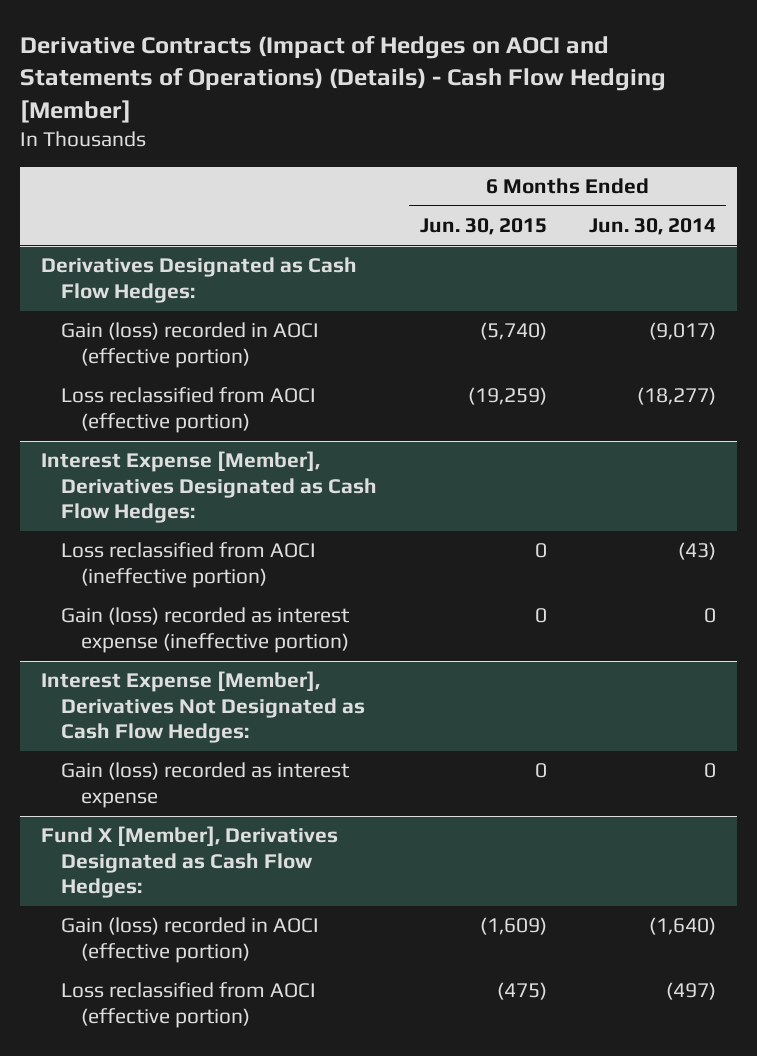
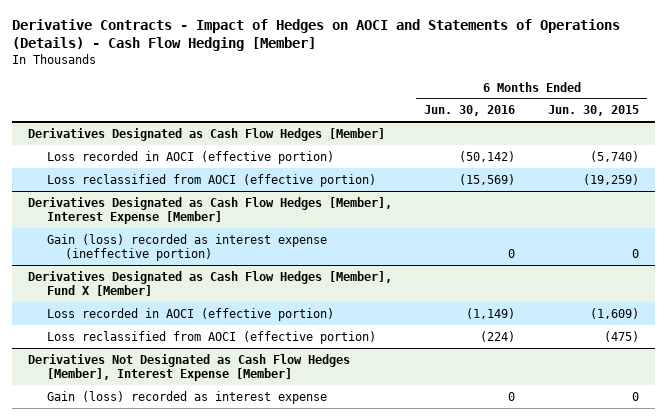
[20,34,667,123] Derivative Contracts (Impact of Hedges on AOCI and Statements of Operations) (Details) - Cash Flow Hedging [Member] -> [11,19,620,52] Derivative Contracts - Impact of Hedges on AOCI and Statements of Operations (Details) - Cash Flow Hedging [Member]
[588,217,716,235] Jun. 30, 2014 -> none
none -> [424,105,516,117] Jun. 30, 2016
[41,257,358,303] Derivatives Designated as Cash Flow Hedges: -> [28,127,386,141] Derivatives Designated as Cash Flow Hedges [Member]
[61,322,320,368] Gain (loss) recorded in AOCI (effective portion) -> [46,150,334,164] Loss recorded in AOCI (effective portion)
[61,542,317,588] Loss reclassified from AOCI (ineffective portion) -> none
[41,451,378,524] Interest Expense [Member], Derivatives Designated as Cash Flow Hedges: -> [28,196,393,225] Derivatives Designated as Cash Flow Hedges [Member], Interest Expense [Member]
[41,671,366,744] Interest Expense [Member], Derivatives Not Designated as Cash Flow Hedges: -> none
[61,762,351,808] Gain (loss) recorded as interest expense -> none
[41,826,339,899] Fund X [Member], Derivatives Designated as Cash Flow Hedges: -> [28,270,393,297] Derivatives Designated as Cash Flow Hedges [Member], Fund X [Member]
[61,917,320,963] Gain (loss) recorded in AOCI (effective portion) -> [46,307,334,321] Loss recorded in AOCI (effective portion)
none -> [28,353,351,382] Derivatives Not Designated as Cash Flow Hedges [Member], Interest Expense [Member]
none -> [46,390,327,404] Gain (loss) recorded as interest expense

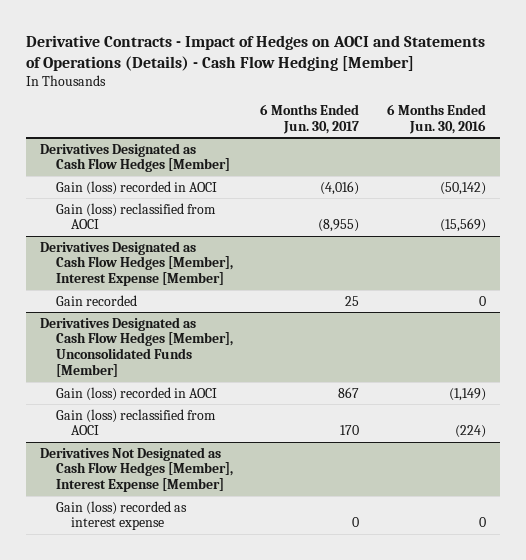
[547,105,639,117] Jun. 30, 2015 -> none
none -> [260,104,360,135] 6 Months Ended Jun. 30, 2017
[46,150,334,164] Loss recorded in AOCI (effective portion) -> [55,180,217,195] Gain (loss) recorded in AOCI
[46,173,376,187] Loss reclassified from AOCI (effective portion) -> [55,202,216,230] Gain (loss) reclassified from AOCI
[46,233,327,262] Gain (loss) recorded as interest expense (ineffective portion) -> [55,294,137,306] Gain recorded
[28,270,393,297] Derivatives Designated as Cash Flow Hedges [Member], Fund X [Member] -> [39,316,233,378] Derivatives Designated as Cash Flow Hedges [Member], Unconsolidated Funds [Member]
[46,307,334,321] Loss recorded in AOCI (effective portion) -> [55,386,217,401] Gain (loss) recorded in AOCI
[46,330,376,344] Loss reclassified from AOCI (effective portion) -> [55,408,216,436] Gain (loss) reclassified from AOCI

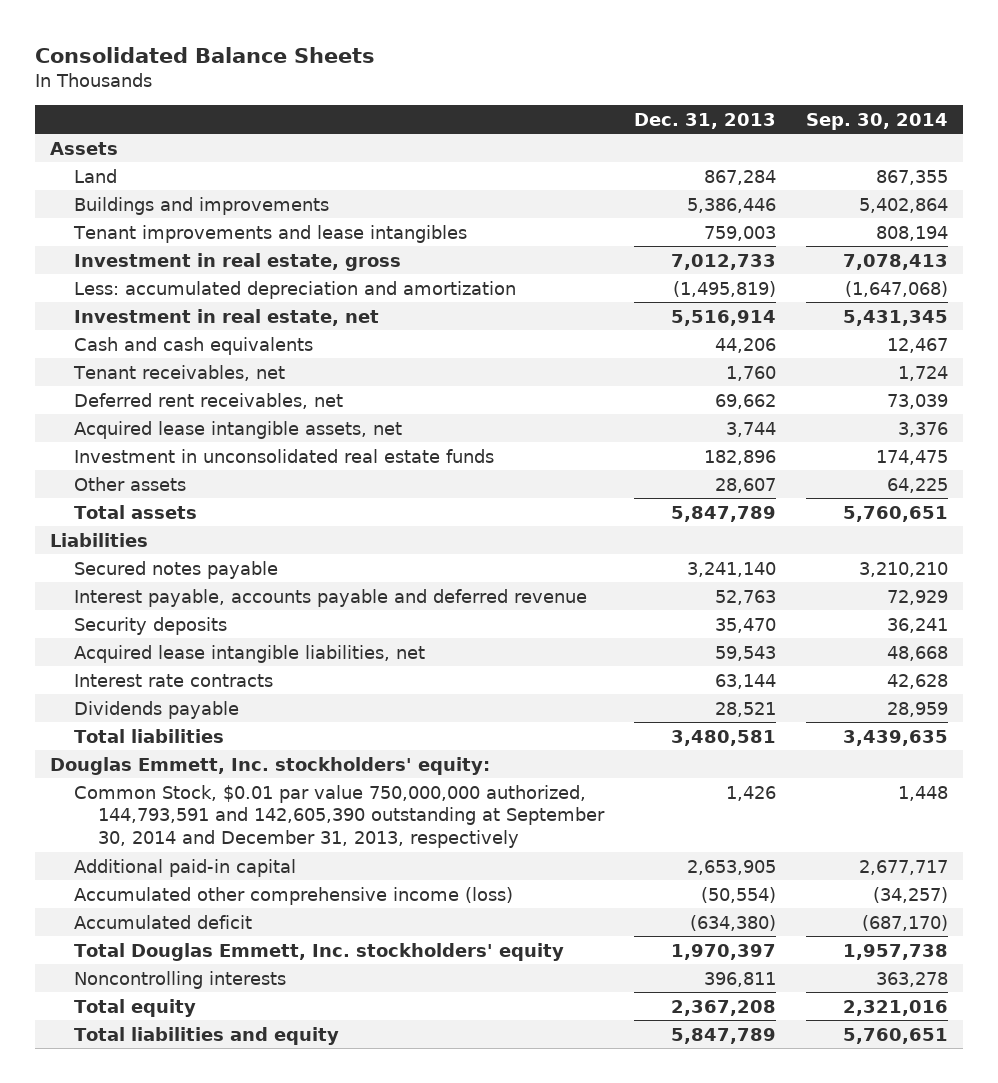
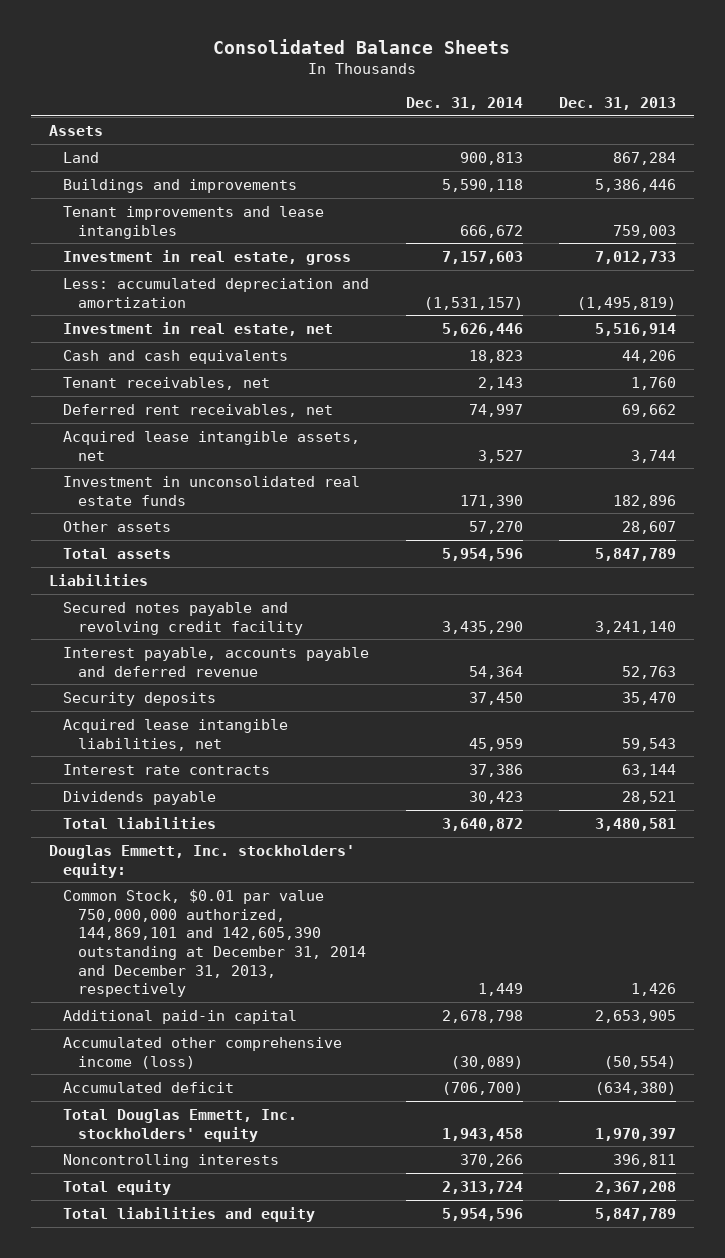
[805,112,948,130] Sep. 30, 2014 -> none
none -> [405,96,523,110] Dec. 31, 2014
[73,560,278,579] Secured notes payable -> [63,601,303,635] Secured notes payable and revolving credit facility
[73,784,605,849] Common Stock, $0.01 par value 750,000,000 authorized, 144,793,591 and 142,605,390 outstanding at September 30, 2014 and December 31, 2013, respectively -> [63,888,366,998] Common Stock, $0.01 par value 750,000,000 authorized, 144,869,101 and 142,605,390 outstanding at December 31, 2014 and December 31, 2013, respectively

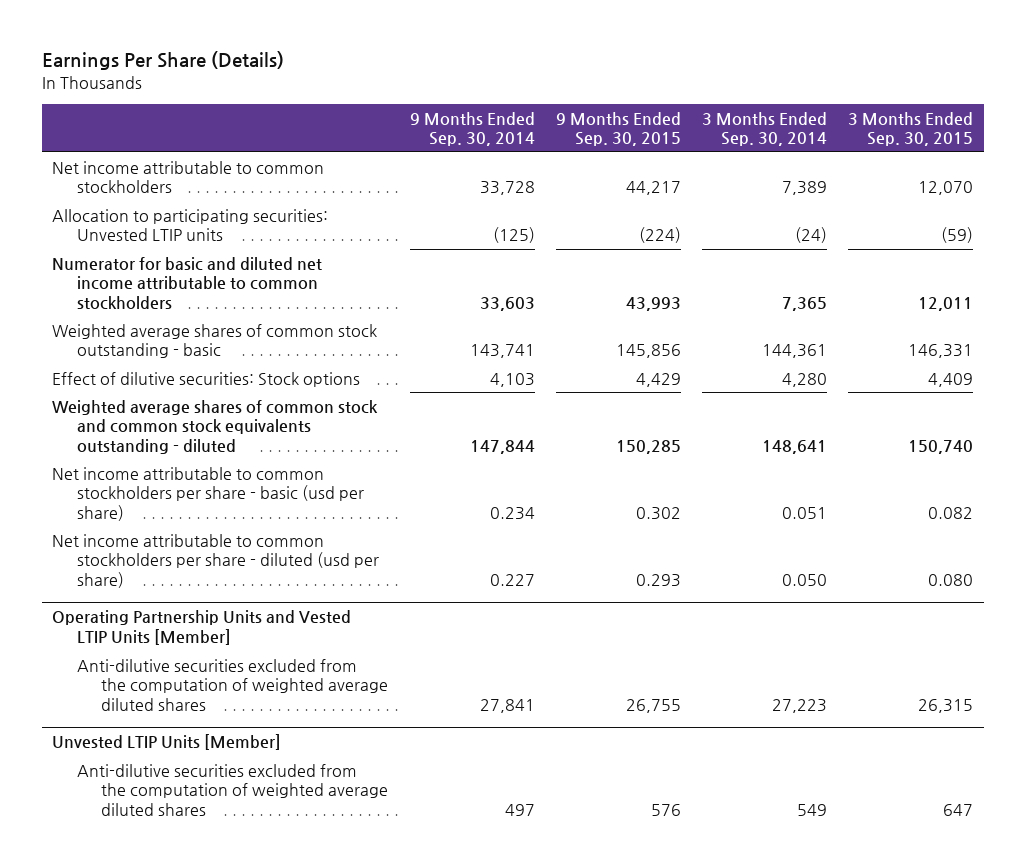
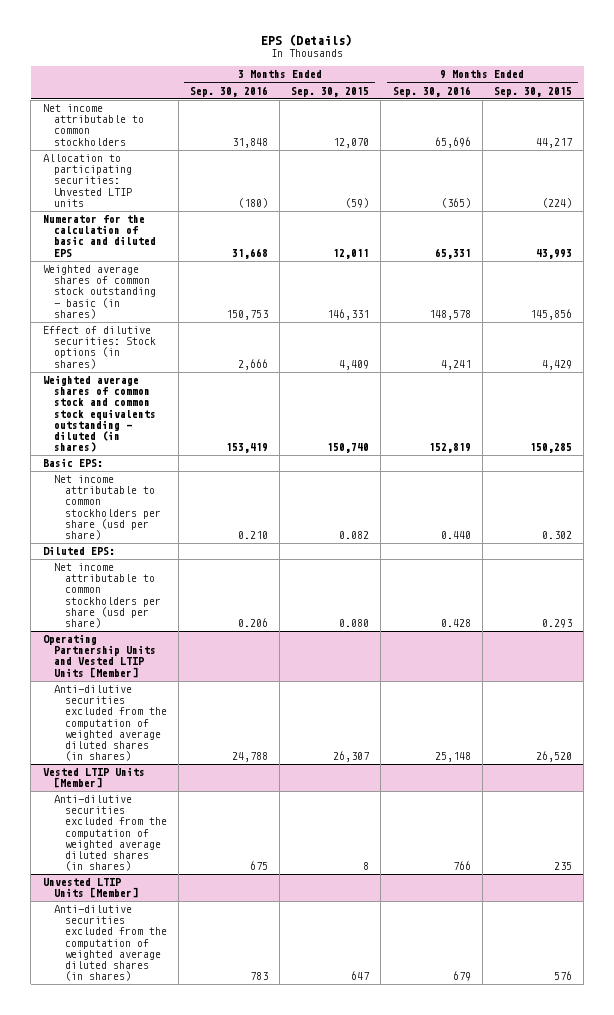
[41,51,284,71] Earnings Per Share (Details) -> [261,33,353,46] EPS (Details)
[409,111,535,147] 9 Months Ended Sep. 30, 2014 -> none
[701,111,827,147] 3 Months Ended Sep. 30, 2014 -> none
none -> [189,85,268,97] Sep. 30, 2016
none -> [392,85,471,97] Sep. 30, 2016
[52,256,323,311] Numerator for basic and diluted net income attributable to common stockholders -> [42,215,156,257] Numerator for the calculation of basic and diluted EPS
[52,323,378,359] Weighted average shares of common stock outstanding - basic -> [42,265,156,319] Weighted average shares of common stock outstanding - basic (in shares)
[52,371,361,387] Effect of dilutive securities: Stock options -> [42,326,156,369] Effect of dilutive securities: Stock options (in shares)
[52,399,379,455] Weighted average shares of common stock and common stock equivalents outstanding - diluted -> [42,375,156,452] Weighted average shares of common stock and common stock equivalents outstanding - diluted (in shares)
none -> [42,458,103,468] Basic EPS:
[52,466,364,522] Net income attributable to common stockholders per share - basic (usd per share) -> [53,475,161,540] Net income attributable to common stockholders per share (usd per share)
none -> [42,546,115,556] Diluted EPS:
[52,533,379,589] Net income attributable to common stockholders per share - diluted (usd per share) -> [53,563,161,628] Net income attributable to common stockholders per share (usd per share)
[76,658,389,712] Anti-dilutive securities excluded from the computation of weighted average diluted shares -> [53,685,167,761] Anti-dilutive securities excluded from the computation of weighted average diluted shares (in shares)
[625,699,681,714] 26,755 -> [535,750,572,762] 26,520
[918,699,974,714] 26,315 -> [333,750,370,762] 26,307
none -> [42,767,145,789] Vested LTIP Units [Member]
none -> [53,795,167,871] Anti-dilutive securities excluded from the computation of weighted average diluted shares (in shares)
[76,763,389,817] Anti-dilutive securities excluded from the computation of weighted average diluted shares -> [53,905,167,981] Anti-dilutive securities excluded from the computation of weighted average diluted shares (in shares)

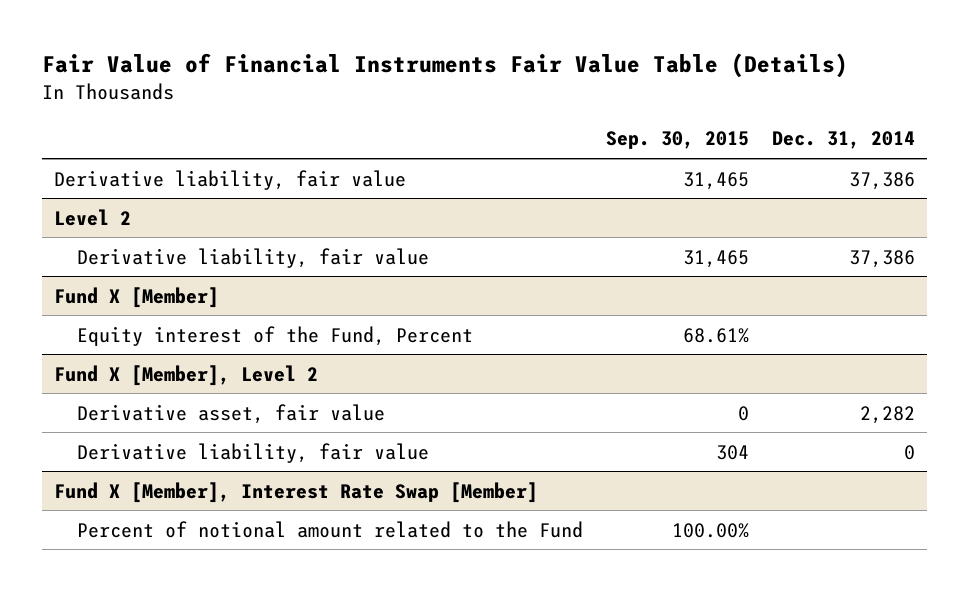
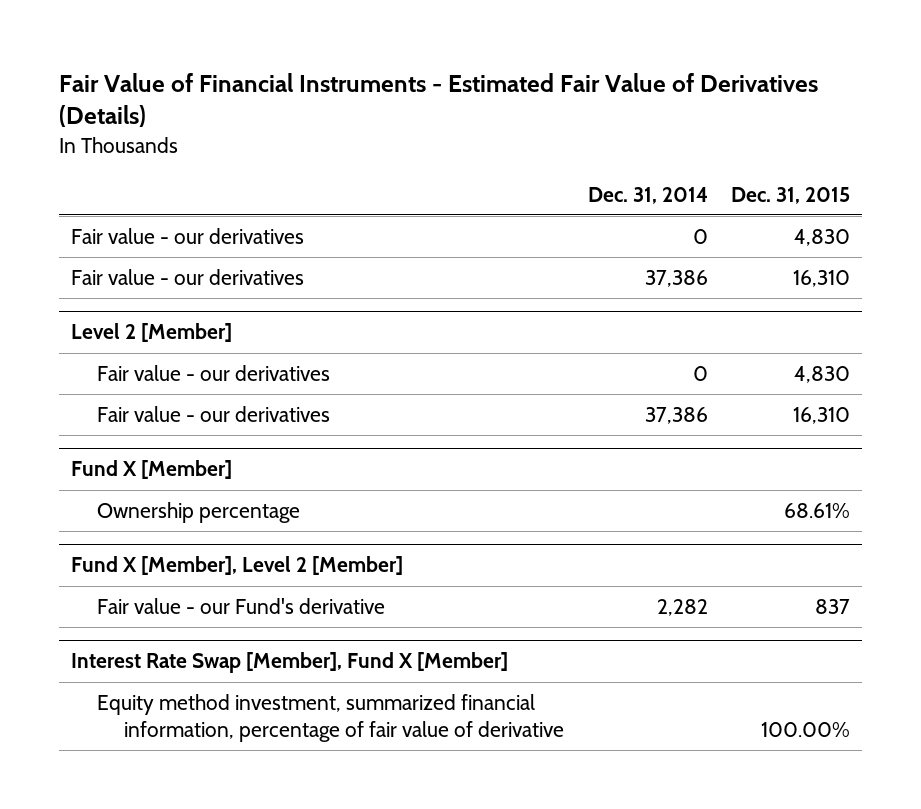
[41,53,848,79] Fair Value of Financial Instruments Fair Value Table (Details) -> [58,72,818,128] Fair Value of Financial Instruments - Estimated Fair Value of Derivatives (Details)
[605,131,749,150] Sep. 30, 2015 -> none
none -> [731,186,851,204] Dec. 31, 2015
none -> [70,227,304,244] Fair value - our derivatives
[53,169,406,190] Derivative liability, fair value -> [70,268,304,285] Fair value - our derivatives
[53,208,131,226] Level 2 -> [70,323,232,343] Level 2 [Member]
none -> [97,364,331,381] Fair value - our derivatives
[76,247,429,268] Derivative liability, fair value -> [97,405,331,422] Fair value - our derivatives
[76,442,429,463] Derivative liability, fair value -> none
[76,325,473,346] Equity interest of the Fund, Percent -> [97,501,301,523] Ownership percentage
[53,364,318,386] Fund X [Member], Level 2 -> [70,556,403,576] Fund X [Member], Level 2 [Member]
[76,403,385,424] Derivative asset, fair value -> [97,597,386,614] Fair value - our Fund's derivative
[53,481,538,503] Fund X [Member], Interest Rate Swap [Member] -> [70,652,508,674] Interest Rate Swap [Member], Fund X [Member]
[76,520,583,538] Percent of notional amount related to the Fund -> [97,693,565,743] Equity method investment, summarized financial information, percentage of fair value of derivative

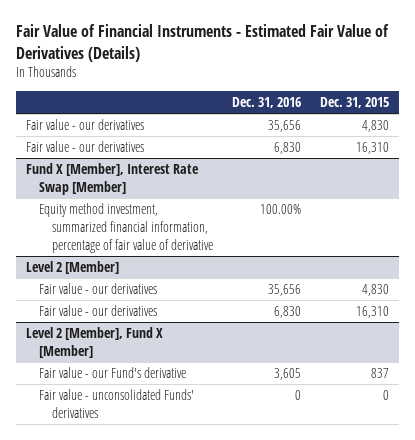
[587,186,708,204] Dec. 31, 2014 -> none
none -> [231,96,301,108] Dec. 31, 2016
none -> [25,162,199,195] Fund X [Member], Interest Rate Swap [Member]
none -> [38,202,213,253] Equity method investment, summarized financial information, percentage of fair value of derivative
[70,460,232,480] Fund X [Member] -> none
[97,501,301,523] Ownership percentage -> none
[70,556,403,576] Fund X [Member], Level 2 [Member] -> [25,326,163,358] Level 2 [Member], Fund X [Member]
[70,652,508,674] Interest Rate Swap [Member], Fund X [Member] -> none
[97,693,565,743] Equity method investment, summarized financial information, percentage of fair value of derivative -> none
none -> [38,388,194,418] Fair value - unconsolidated Funds' derivatives

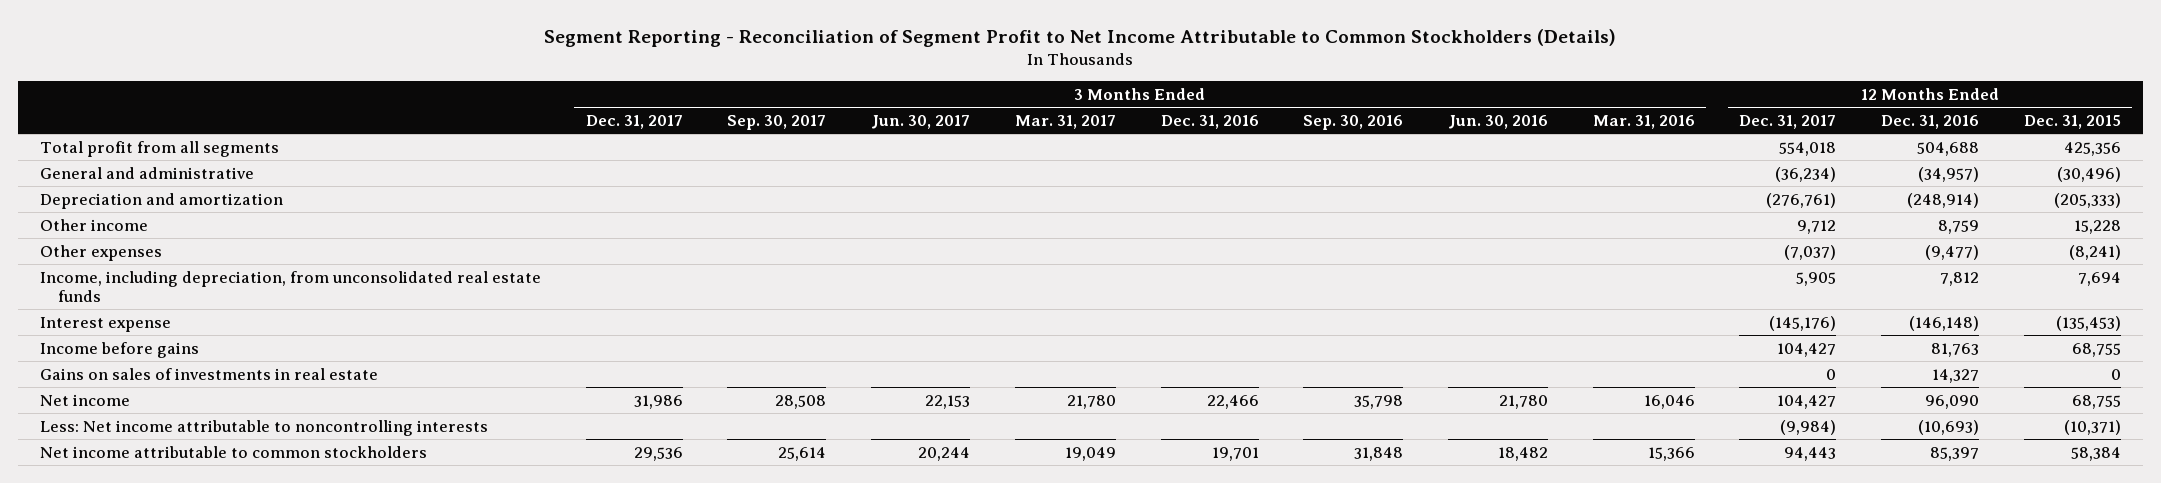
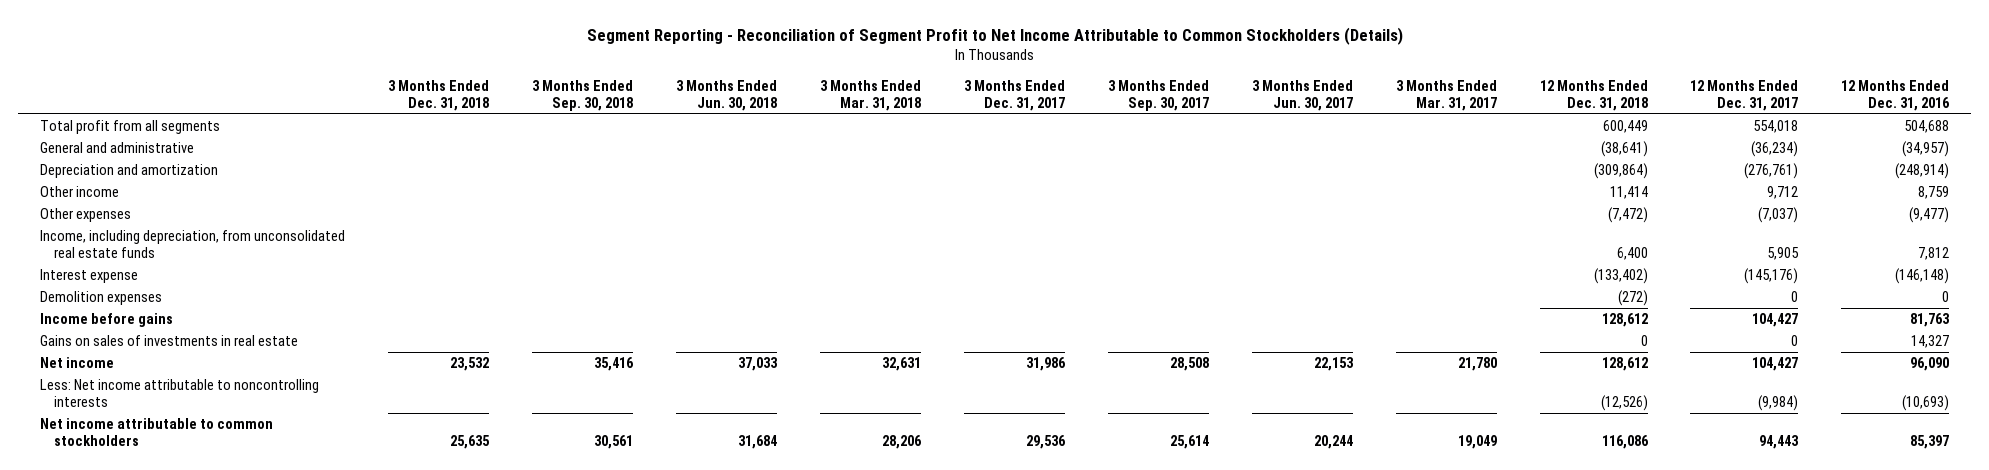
[1160,114,1259,129] Dec. 31, 2016 -> none
[1303,114,1404,130] Sep. 30, 2016 -> none
[1447,114,1548,129] Jun. 30, 2016 -> none
[1592,114,1695,129] Mar. 31, 2016 -> none
[2023,114,2121,129] Dec. 31, 2015 -> none
none -> [387,79,489,111] 3 Months Ended Dec. 31, 2018
none -> [531,79,633,111] 3 Months Ended Sep. 30, 2018
none -> [675,79,777,111] 3 Months Ended Jun. 30, 2018
none -> [819,79,921,111] 3 Months Ended Mar. 31, 2018
none -> [1539,79,1648,111] 12 Months Ended Dec. 31, 2018
none -> [39,291,162,306] Demolition expenses

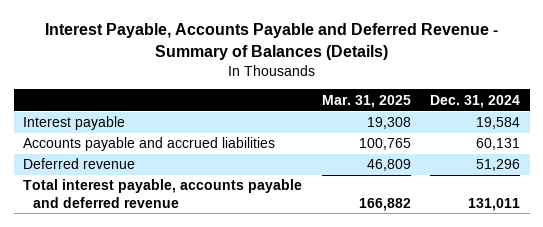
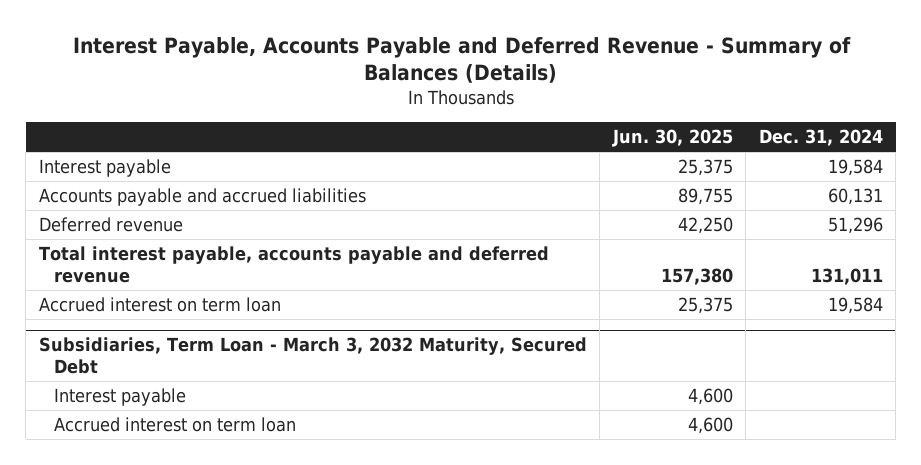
[321,94,411,108] Mar. 31, 2025 -> none
none -> [611,128,733,147] Jun. 30, 2025
none -> [38,297,281,313] Accrued interest on term loan
none -> [38,337,587,375] Subsidiaries, Term Loan - March 3, 2032 Maturity, Secured Debt
none -> [54,388,187,407] Interest payable
none -> [54,417,297,433] Accrued interest on term loan

